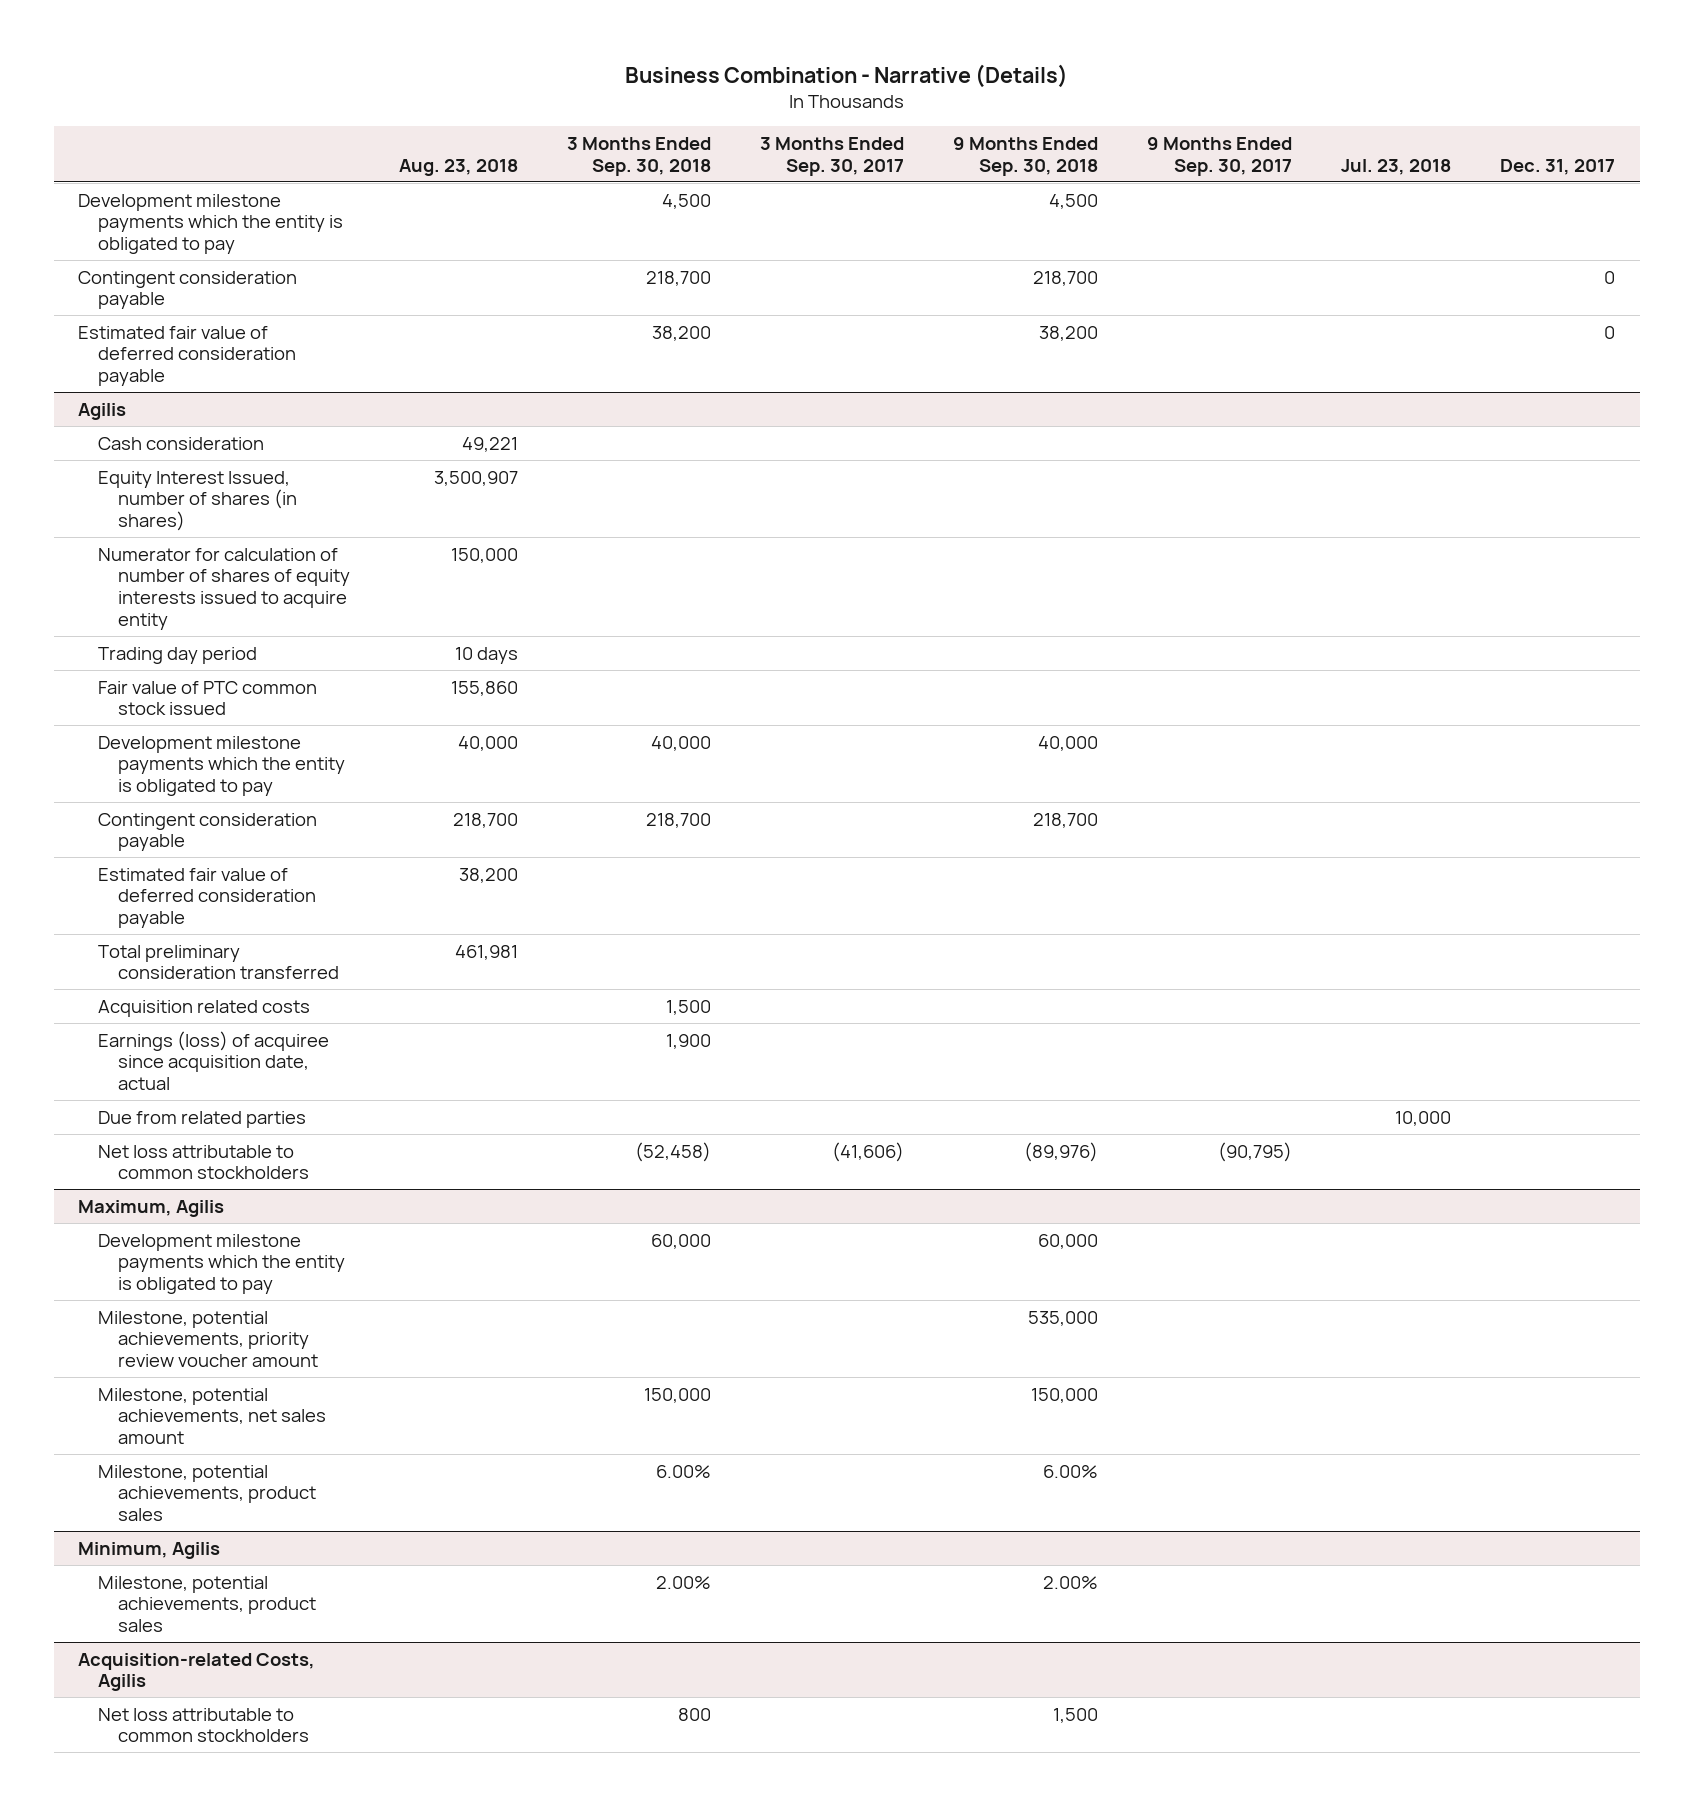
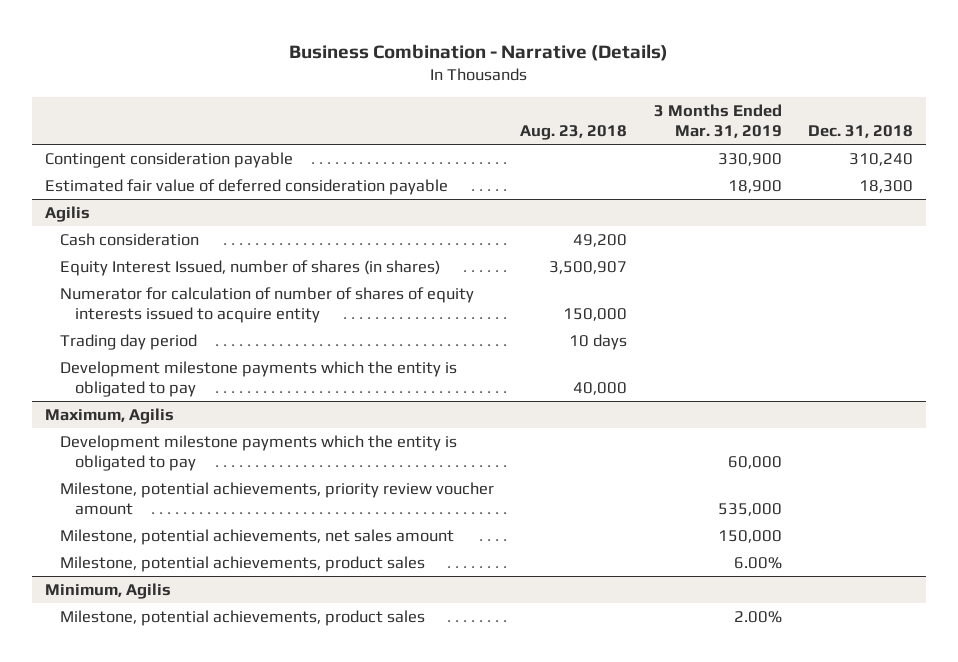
[567,136,712,176] 3 Months Ended Sep. 30, 2018 -> none
[760,136,905,176] 3 Months Ended Sep. 30, 2017 -> none
[953,136,1099,176] 9 Months Ended Sep. 30, 2018 -> none
[1147,136,1293,176] 9 Months Ended Sep. 30, 2017 -> none
[1341,158,1452,175] Jul. 23, 2018 -> none
[1500,158,1616,175] Dec. 31, 2017 -> none
none -> [653,103,782,139] 3 Months Ended Mar. 31, 2019
none -> [807,125,913,139] Dec. 31, 2018
[78,193,344,255] Development milestone payments which the entity is obligated to pay -> none
[462,436,519,452] 49,221 -> [573,233,628,247] 49,200
[98,680,318,716] Fair value of PTC common stock issued -> none
[98,812,318,852] Contingent consideration payable -> none
[98,867,317,929] Estimated fair value of deferred consideration payable -> none
[98,944,340,980] Total preliminary consideration transferred -> none
[98,999,311,1017] Acquisition related costs -> none
[98,1030,330,1091] Earnings (loss) of acquiree since acquisition date, actual -> none
[98,1110,307,1128] Due from related parties -> none
[98,1144,310,1180] Net loss attributable to common stockholders -> none
[78,1652,316,1692] Acquisition-related Costs, Agilis -> none
[98,1707,310,1743] Net loss attributable to common stockholders -> none

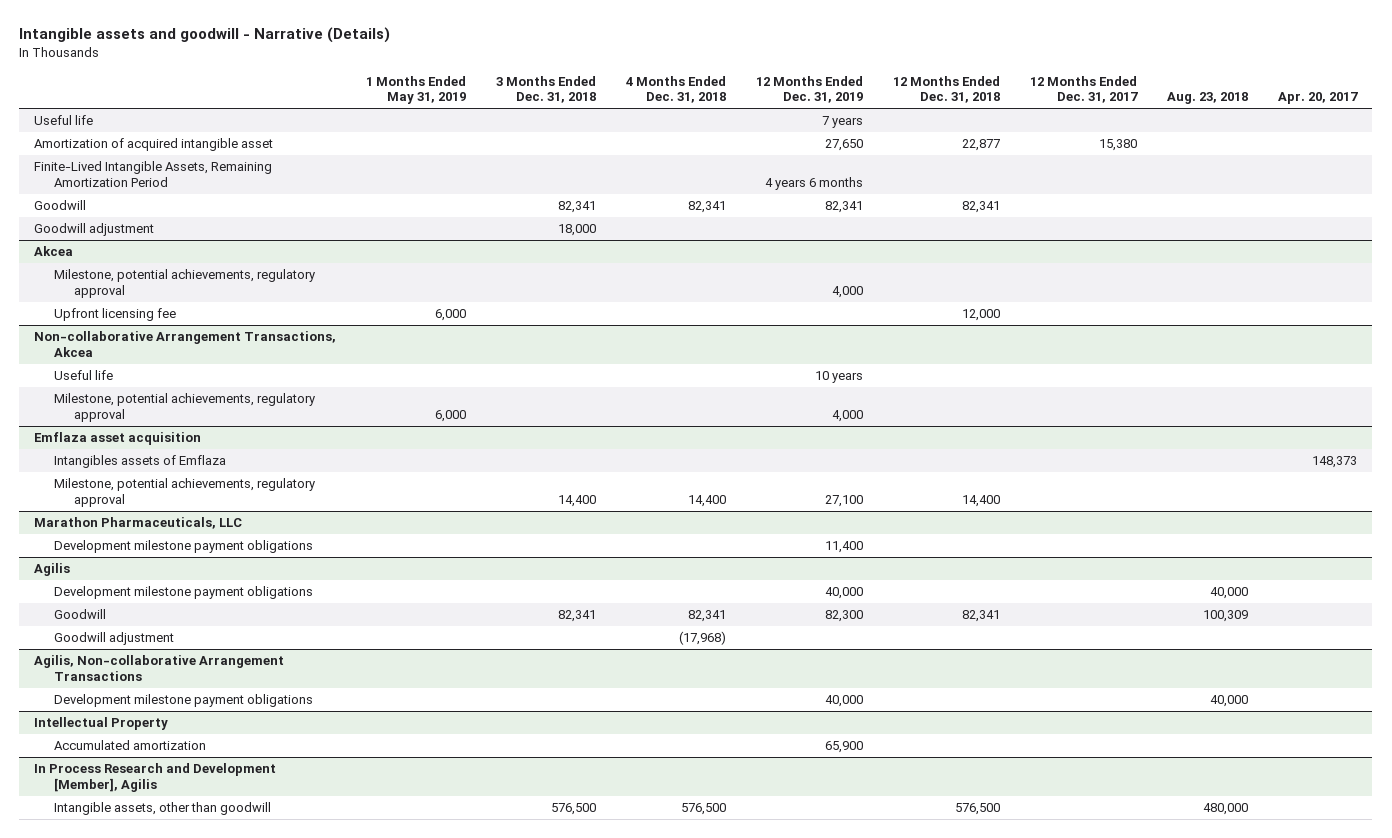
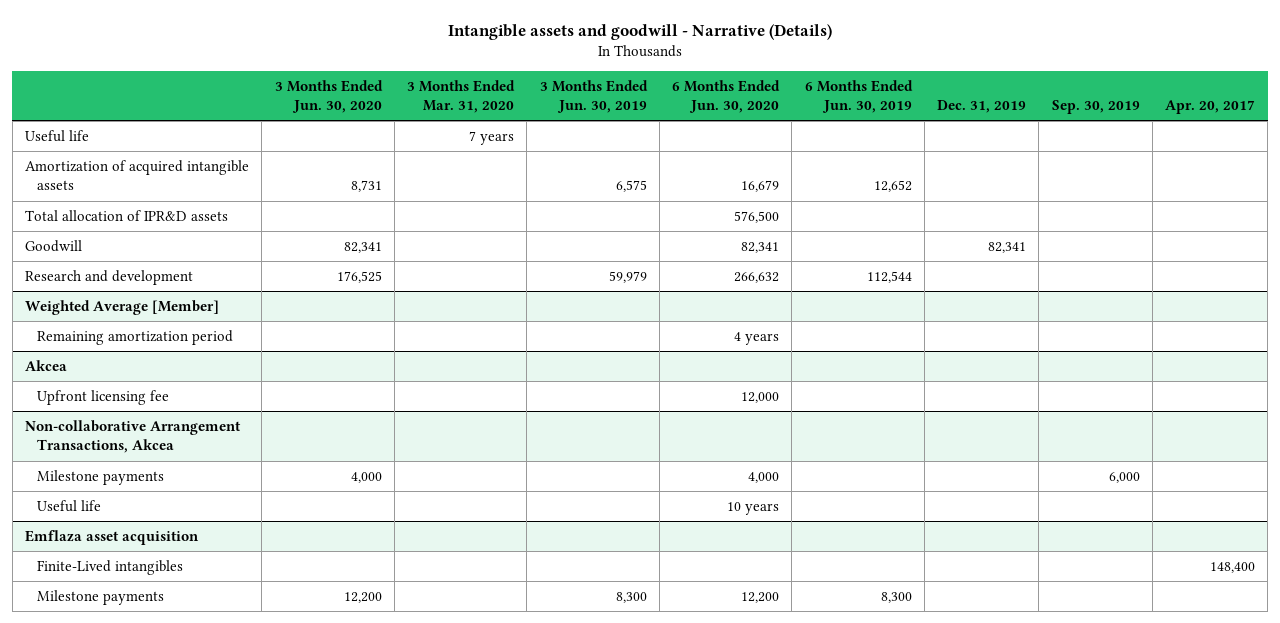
[366,75,467,105] 1 Months Ended May 31, 2019 -> none
[496,75,597,104] 3 Months Ended Dec. 31, 2018 -> none
[626,75,727,104] 4 Months Ended Dec. 31, 2018 -> none
[756,75,864,104] 12 Months Ended Dec. 31, 2019 -> none
[893,75,1001,104] 12 Months Ended Dec. 31, 2018 -> none
[1030,75,1139,104] 12 Months Ended Dec. 31, 2017 -> none
[1167,92,1249,105] Aug. 23, 2018 -> none
none -> [274,79,383,114] 3 Months Ended Jun. 30, 2020
none -> [407,79,516,114] 3 Months Ended Mar. 31, 2020
none -> [539,79,648,114] 3 Months Ended Jun. 30, 2019
none -> [672,79,781,114] 6 Months Ended Jun. 30, 2020
none -> [804,79,913,114] 6 Months Ended Jun. 30, 2019
none -> [937,100,1027,114] Dec. 31, 2019
none -> [1051,100,1140,115] Sep. 30, 2019
[34,161,273,187] Finite-Lived Intangible Assets, Remaining Amortization Period -> none
[34,138,274,152] Amortization of acquired intangible asset -> [25,159,250,191] Amortization of acquired intangible assets
none -> [25,209,229,221] Total allocation of IPR&D assets
[34,223,155,237] Goodwill adjustment -> none
none -> [25,269,194,285] Research and development
none -> [25,299,220,315] Weighted Average [Member]
none -> [37,329,234,345] Remaining amortization period
[54,269,316,298] Milestone, potential achievements, regulatory approval -> none
none -> [37,469,165,485] Milestone payments
[54,393,316,422] Milestone, potential achievements, regulatory approval -> none
[54,455,227,469] Intangibles assets of Emflaza -> none
[34,517,243,530] Marathon Pharmaceuticals, LLC -> none
[54,540,314,554] Development milestone payment obligations -> none
[34,563,71,577] Agilis -> none
[54,586,314,600] Development milestone payment obligations -> none
[54,609,107,620] Goodwill -> none
[54,632,175,646] Goodwill adjustment -> none
[34,655,285,681] Agilis, Non-collaborative Arrangement Transactions -> none
[54,694,314,708] Development milestone payment obligations -> none
[34,717,169,731] Intellectual Property -> none
[54,740,207,751] Accumulated amortization -> none
[34,763,277,792] In Process Research and Development [Member], Agilis -> none
[54,802,272,816] Intangible assets, other than goodwill -> none
none -> [37,559,184,575] Finite-Lived intangibles
[54,478,316,507] Milestone, potential achievements, regulatory approval -> [37,589,165,605] Milestone payments

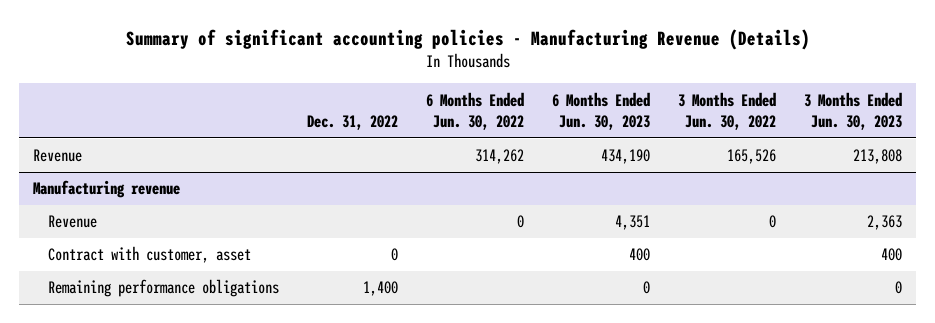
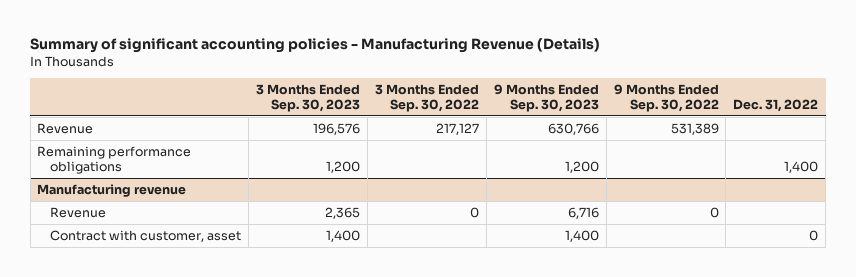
[425,91,524,130] 6 Months Ended Jun. 30, 2022 -> none
[551,91,650,130] 6 Months Ended Jun. 30, 2023 -> none
[677,91,776,130] 3 Months Ended Jun. 30, 2022 -> none
[803,91,902,130] 3 Months Ended Jun. 30, 2023 -> none
none -> [256,83,361,112] 3 Months Ended Sep. 30, 2023
none -> [374,83,479,112] 3 Months Ended Sep. 30, 2022
none -> [493,83,599,112] 9 Months Ended Sep. 30, 2023
none -> [613,83,719,112] 9 Months Ended Sep. 30, 2022
none -> [37,145,192,174] Remaining performance obligations
[47,279,279,298] Remaining performance obligations -> none

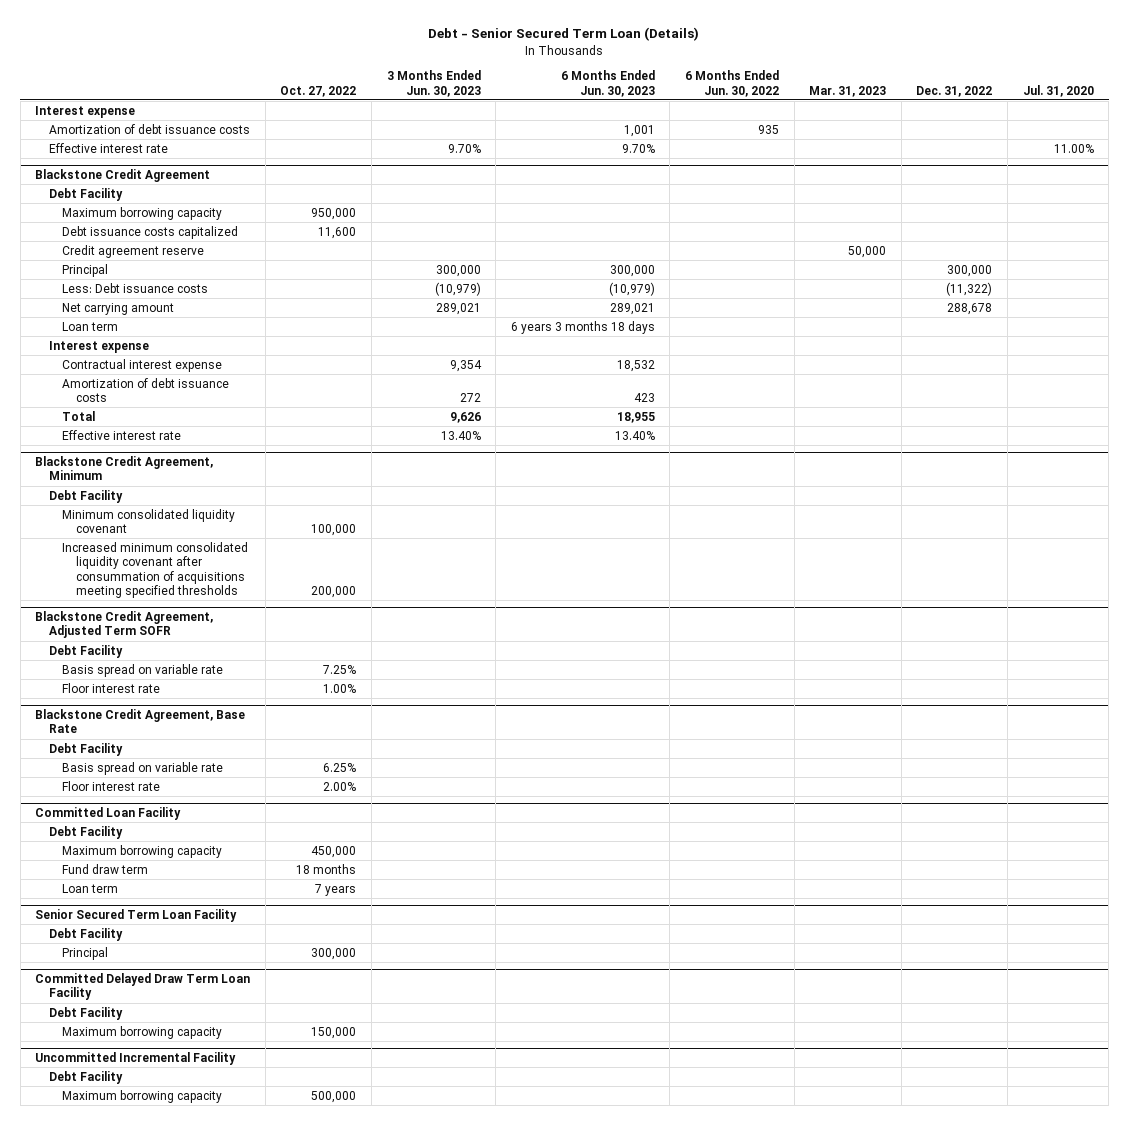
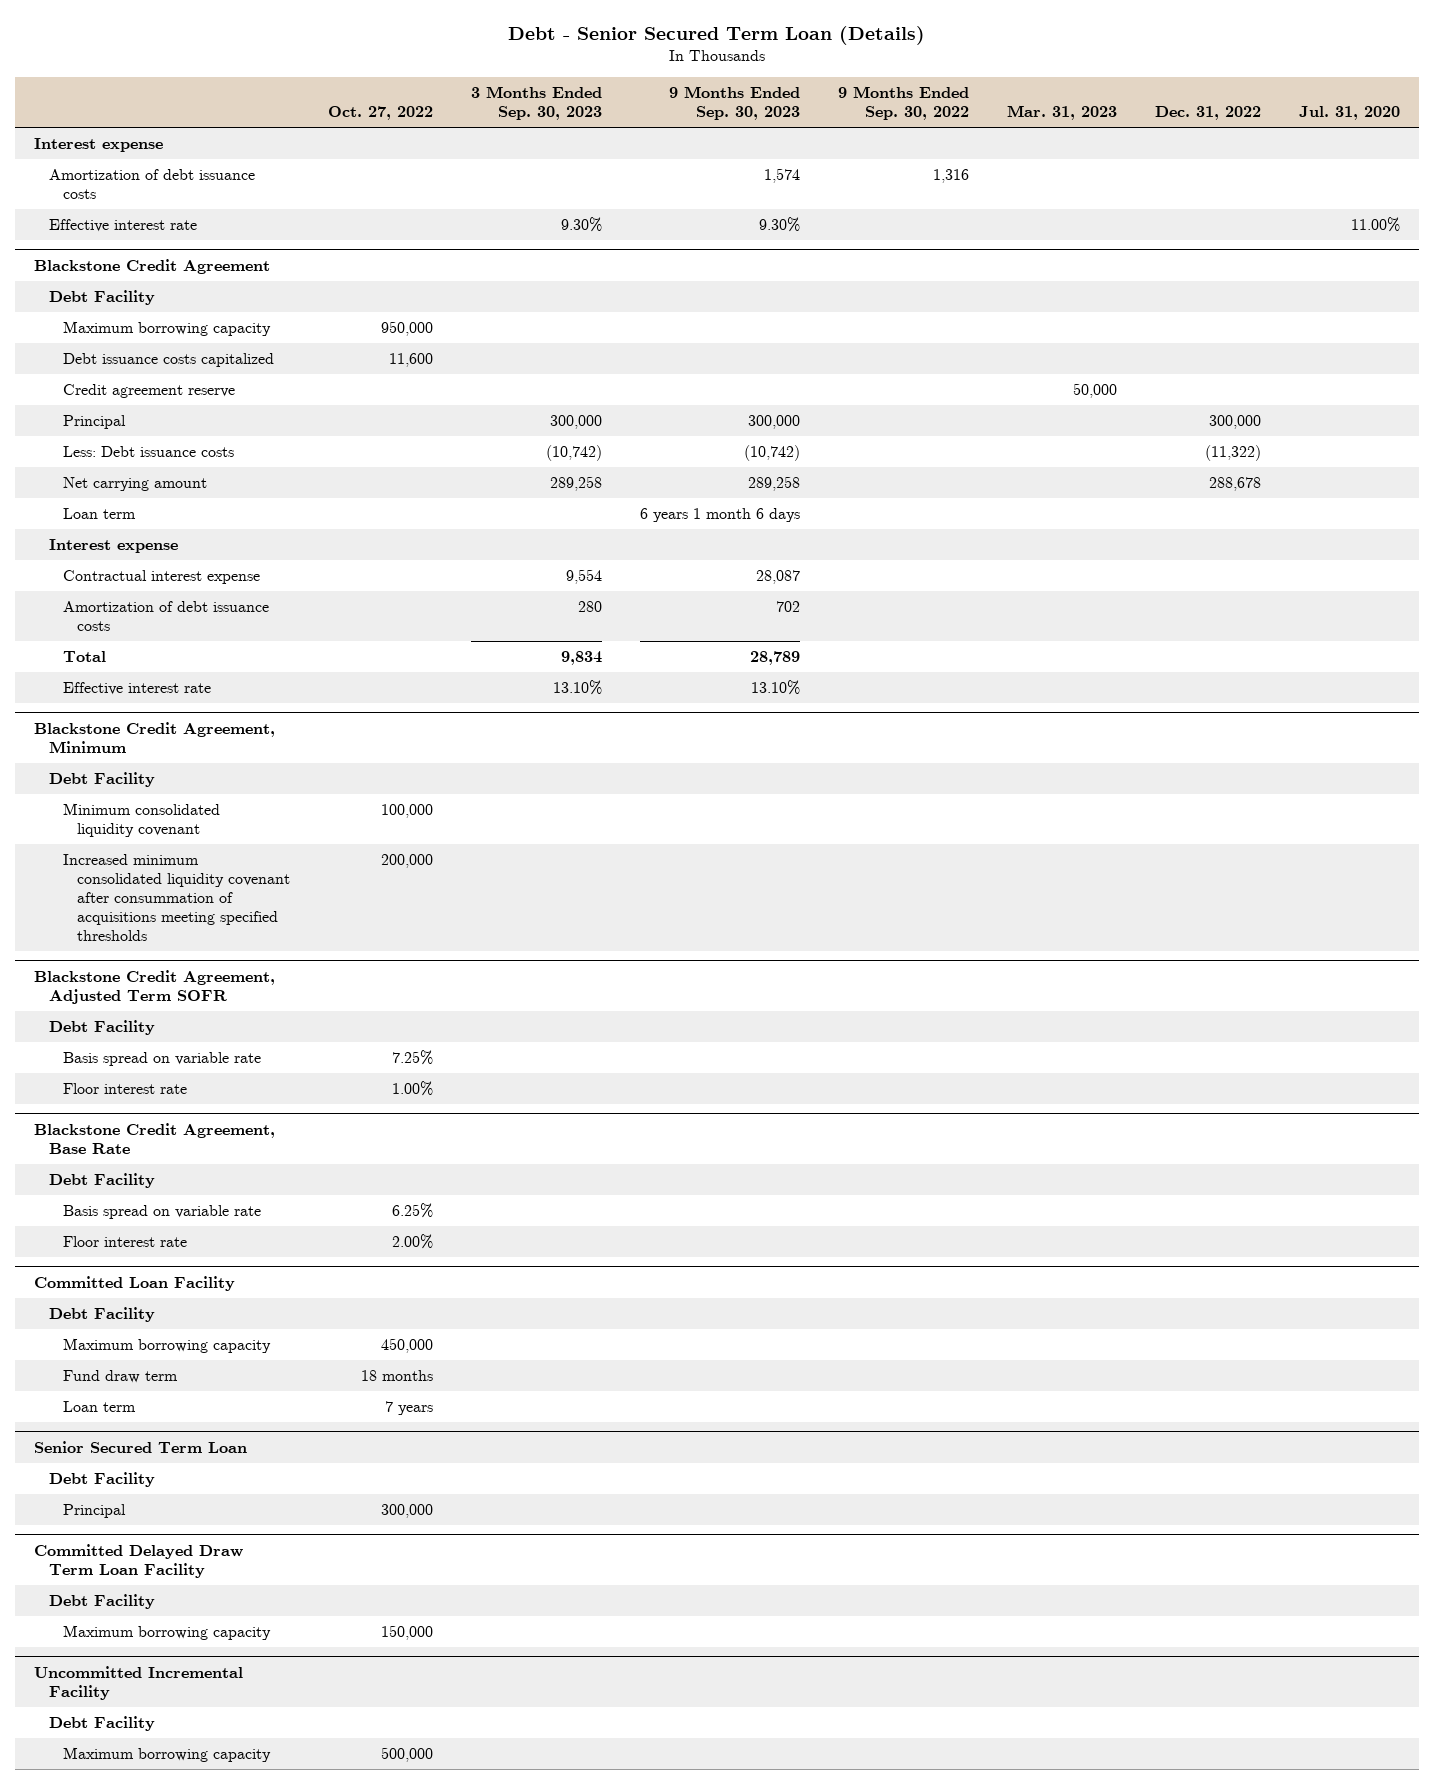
[386,70,481,97] 3 Months Ended Jun. 30, 2023 -> none
[560,70,655,97] 6 Months Ended Jun. 30, 2023 -> none
[685,70,780,97] 6 Months Ended Jun. 30, 2022 -> none
none -> [471,86,603,121] 3 Months Ended Sep. 30, 2023
none -> [669,86,801,121] 9 Months Ended Sep. 30, 2023
none -> [838,86,970,121] 9 Months Ended Sep. 30, 2022
[35,908,238,922] Senior Secured Term Loan Facility -> [34,1440,248,1453] Senior Secured Term Loan

